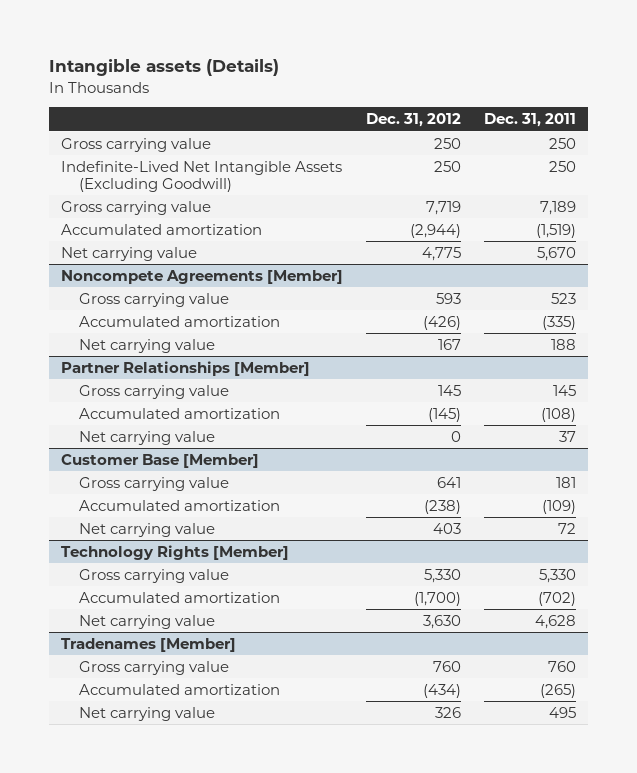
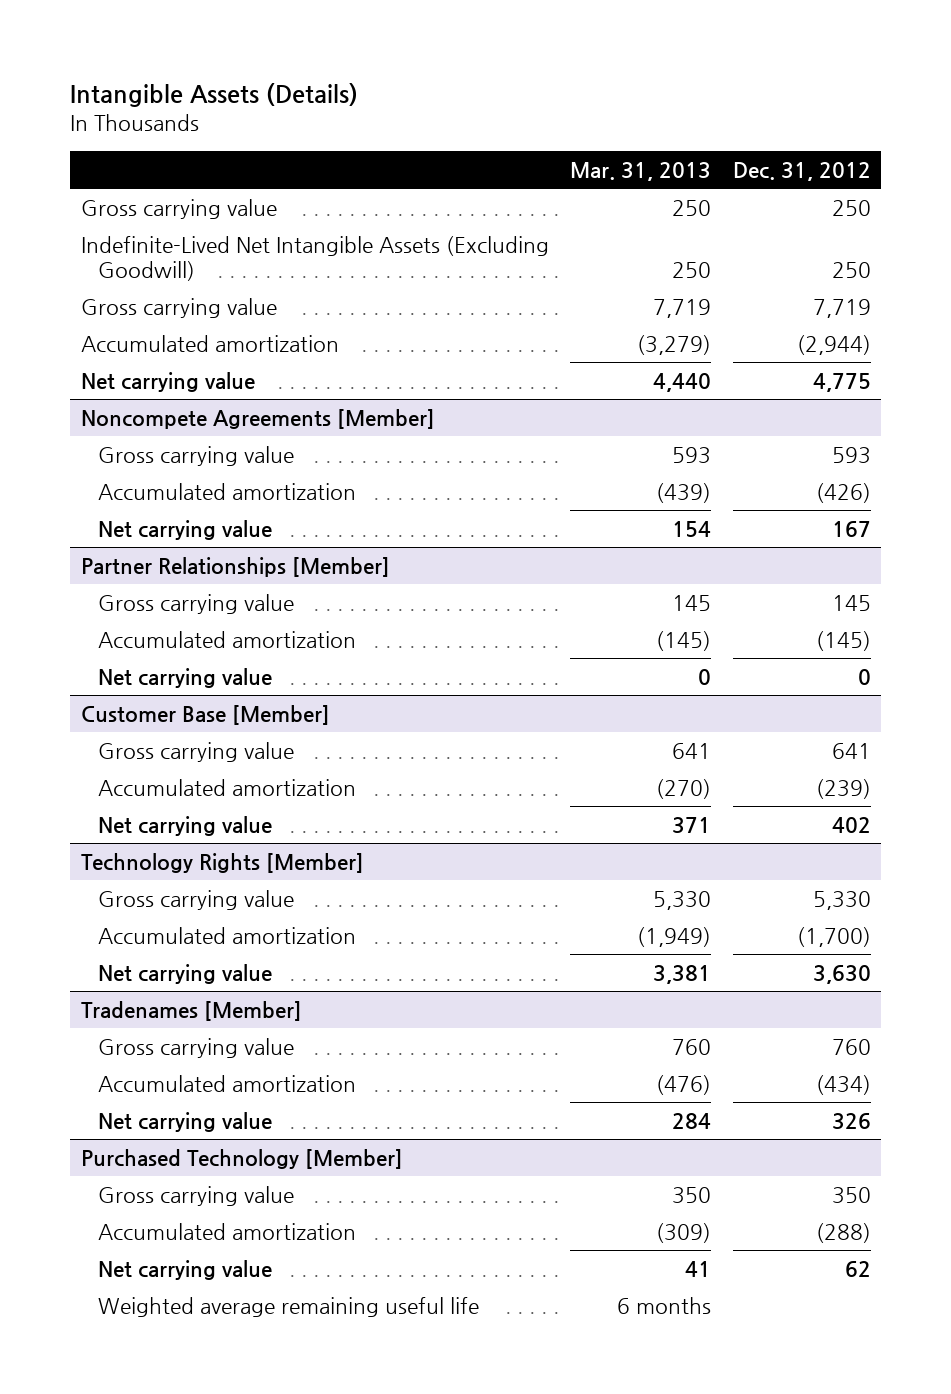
[49,59,280,77] Intangible assets (Details) -> [69,82,358,107] Intangible Assets (Details)
[484,113,577,128] Dec. 31, 2011 -> none
none -> [570,161,712,181] Mar. 31, 2013
[424,499,462,514] (238) -> [815,778,871,799] (239)
[433,522,462,534] 403 -> [831,816,871,833] 402
none -> [80,1148,403,1169] Purchased Technology [Member]
none -> [97,1185,294,1206] Gross carrying value
none -> [97,1222,356,1240] Accumulated amortization
none -> [97,1259,272,1280] Net carrying value
none -> [97,1296,479,1317] Weighted average remaining useful life

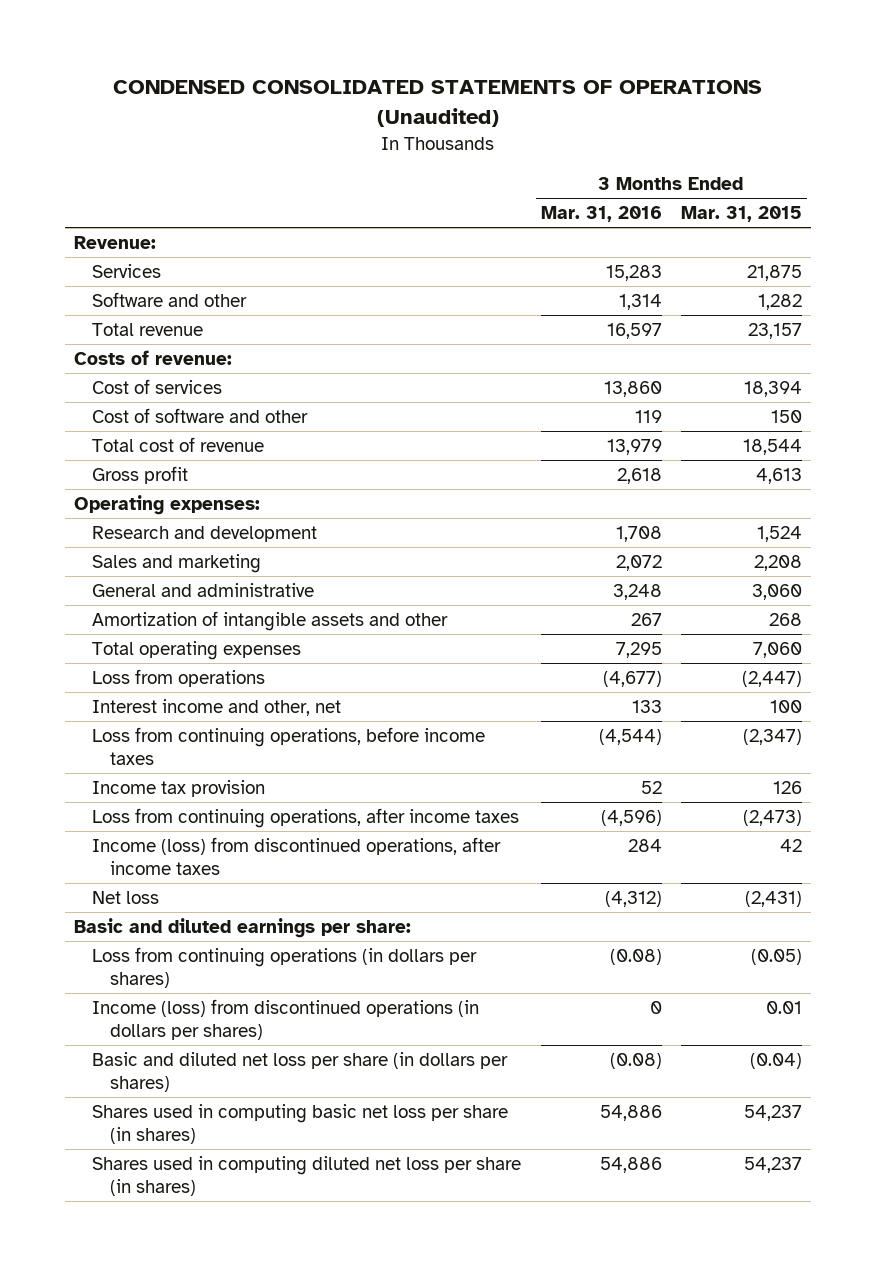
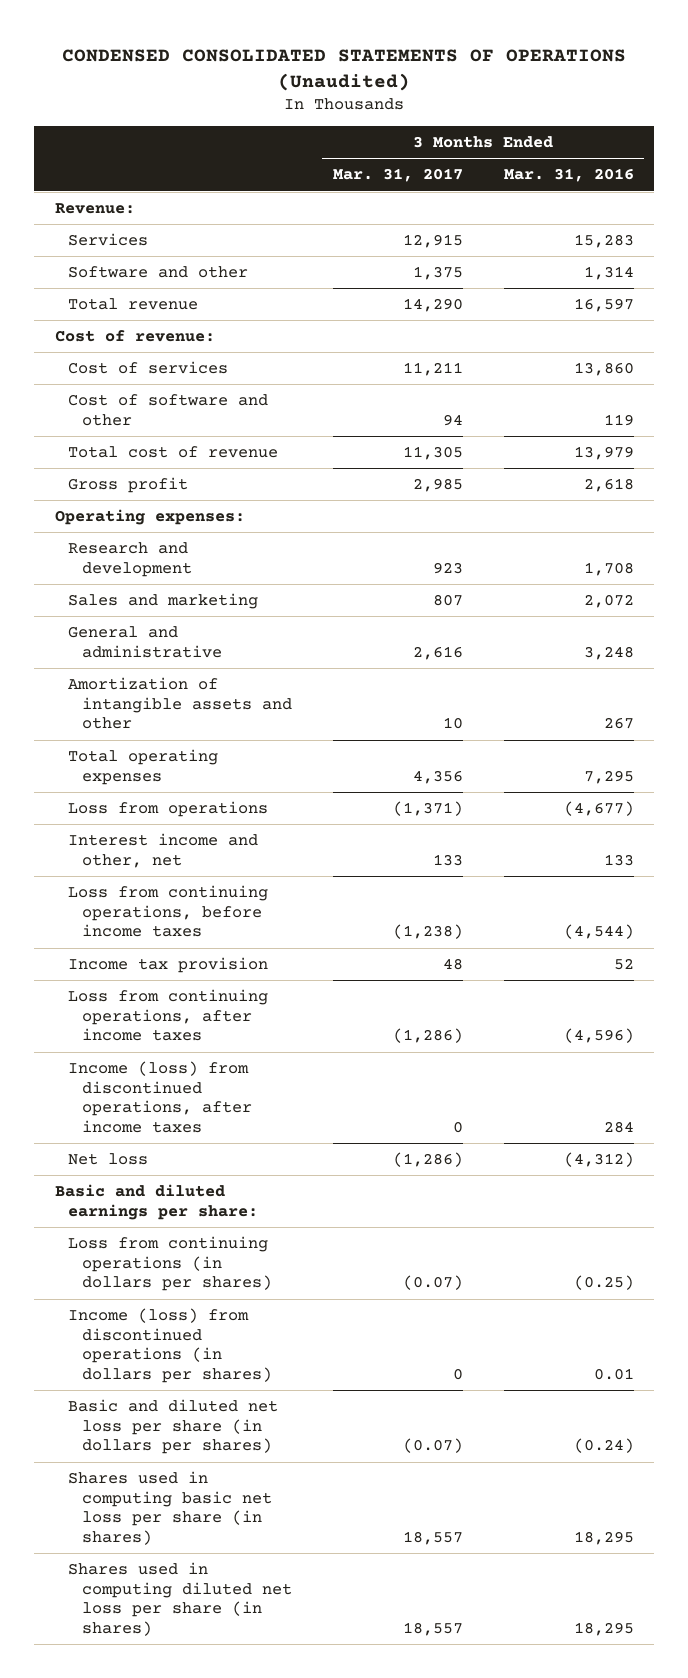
[680,206,802,223] Mar. 31, 2015 -> none
none -> [332,168,463,183] Mar. 31, 2017
[74,350,233,366] Costs of revenue: -> [54,329,215,342] Cost of revenue:
[609,949,662,966] (0.08) -> [573,1275,634,1291] (0.25)
[649,1001,662,1015] 0 -> [593,1368,634,1381] 0.01
[609,1053,662,1070] (0.08) -> [573,1438,634,1454] (0.24)
[599,1105,662,1122] 54,886 -> [573,1531,634,1546] 18,295
[599,1157,662,1174] 54,886 -> [573,1622,634,1637] 18,295

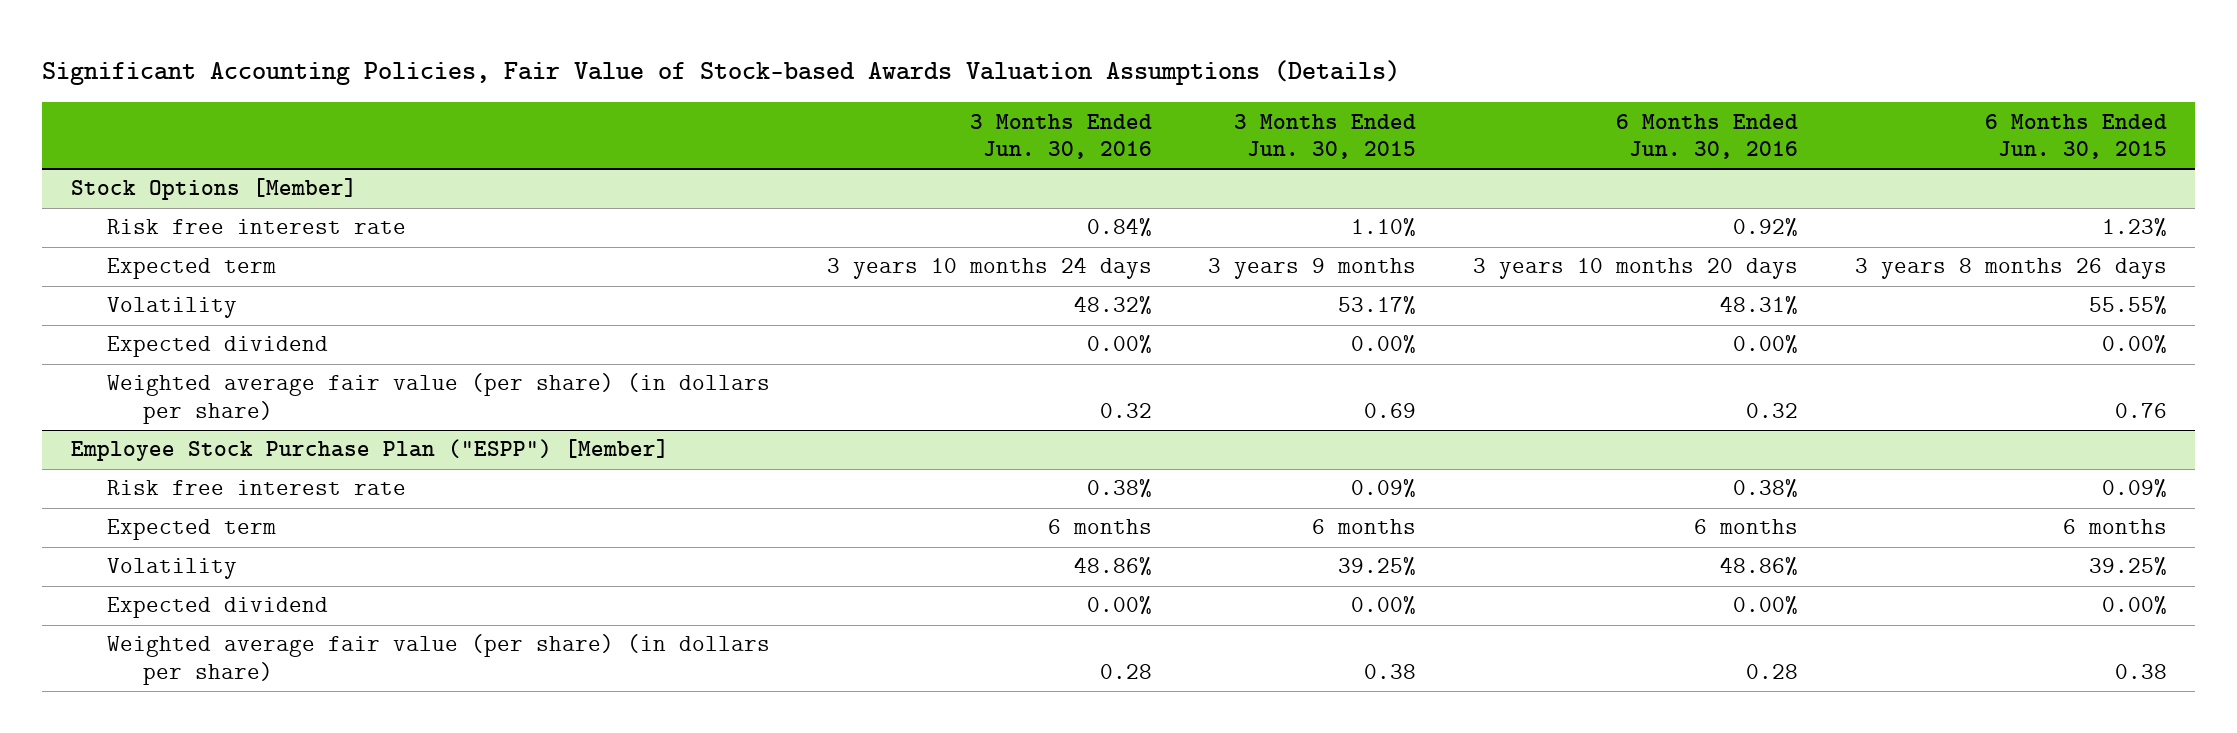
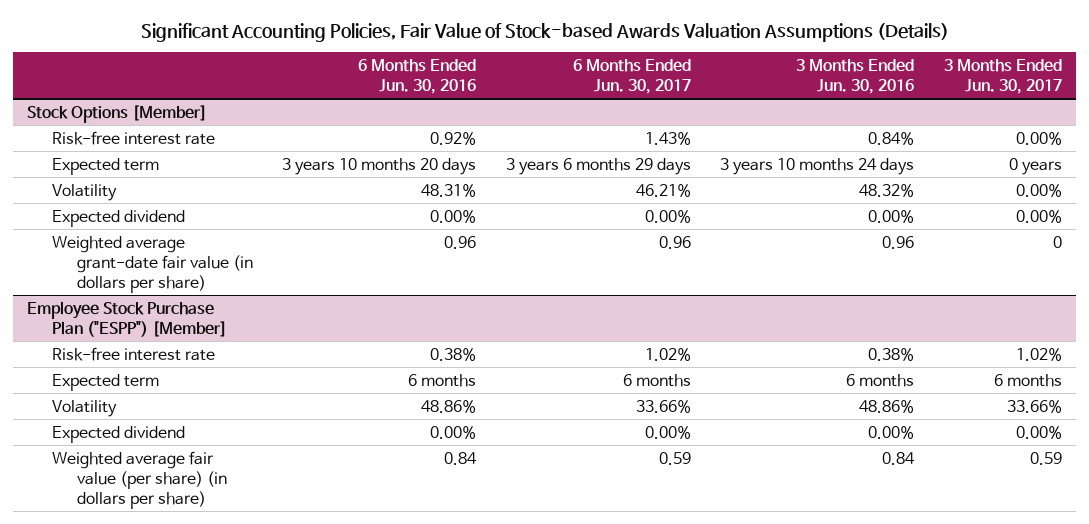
[1234,113,1417,159] 3 Months Ended Jun. 30, 2015 -> none
[1984,113,2167,159] 6 Months Ended Jun. 30, 2015 -> none
none -> [572,58,691,94] 6 Months Ended Jun. 30, 2017
none -> [943,58,1062,94] 3 Months Ended Jun. 30, 2017
[106,219,406,235] Risk free interest rate -> [52,130,216,145] Risk-free interest rate
[106,373,770,424] Weighted average fair value (per share) (in dollars per share) -> [52,235,253,293] Weighted average grant-date fair value (in dollars per share)
[1099,402,1152,418] 0.32 -> [882,235,915,249] 0.96
[1746,402,1799,418] 0.32 -> [444,235,477,249] 0.96
[106,480,406,496] Risk free interest rate -> [52,346,216,361] Risk-free interest rate
[1099,663,1152,679] 0.28 -> [882,451,916,465] 0.84
[1746,663,1799,679] 0.28 -> [444,451,478,465] 0.84

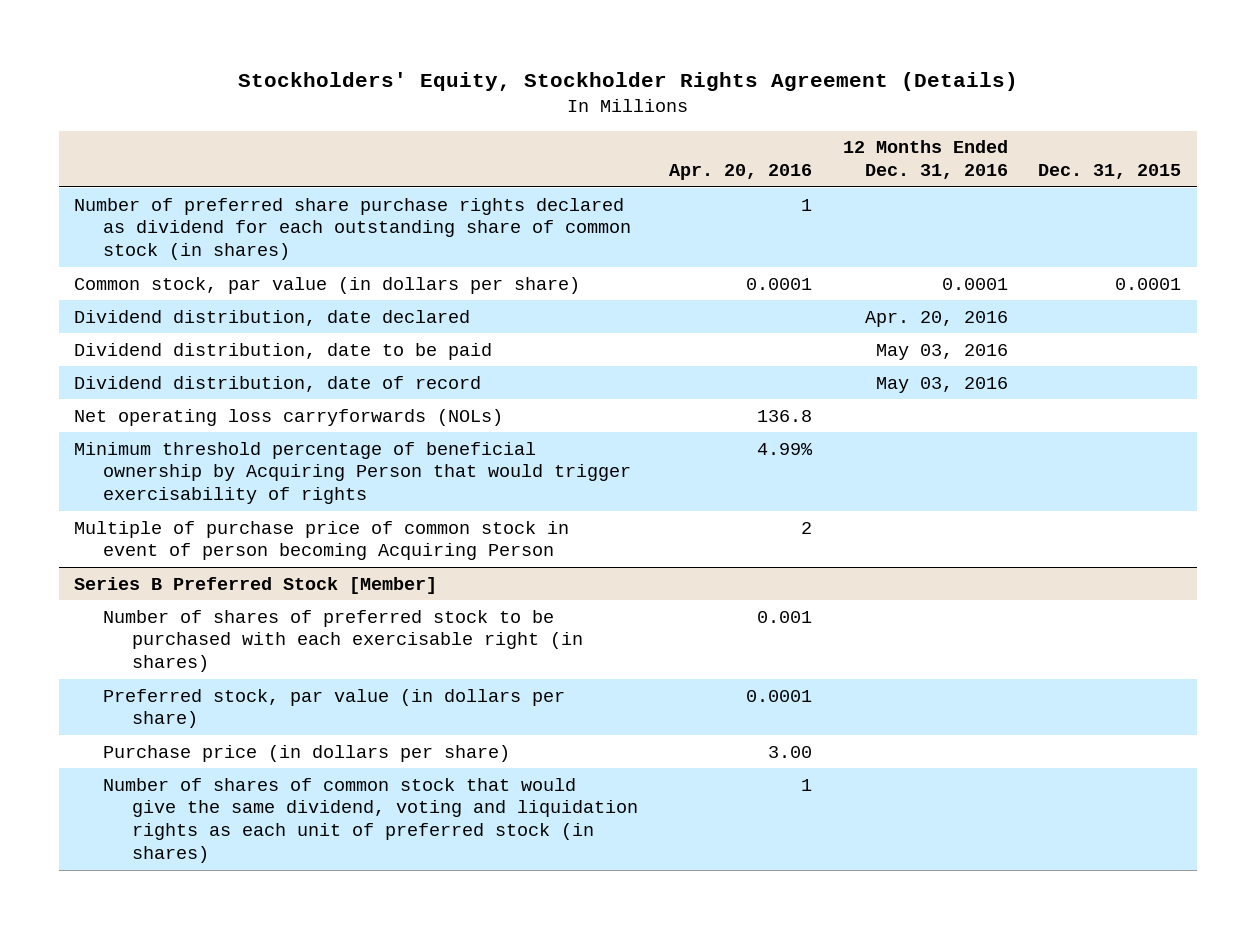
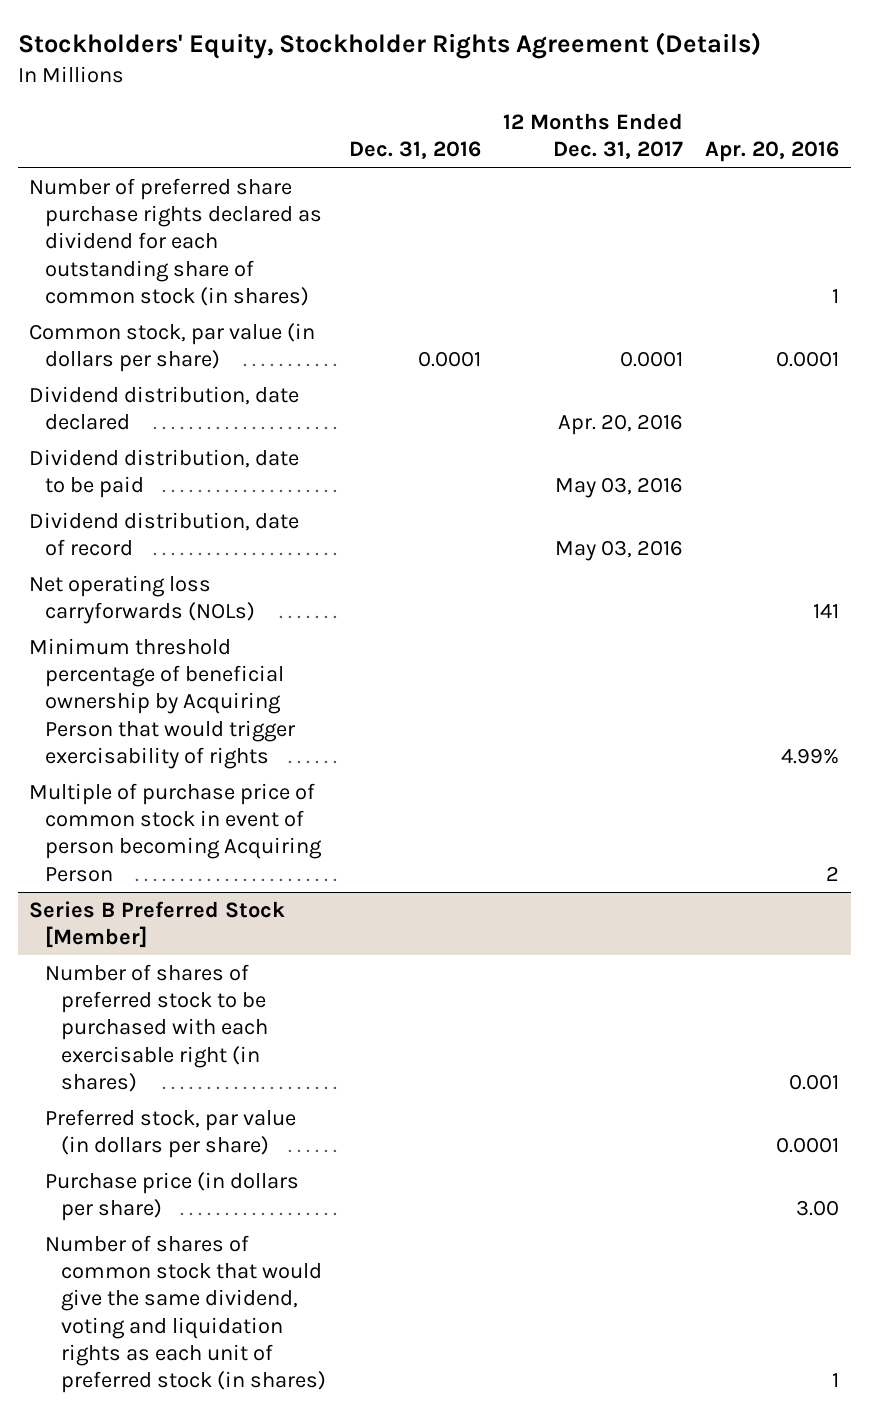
[842,140,1008,180] 12 Months Ended Dec. 31, 2016 -> none
[1038,164,1182,180] Dec. 31, 2015 -> none
none -> [348,141,481,160] Dec. 31, 2016
none -> [503,113,684,160] 12 Months Ended Dec. 31, 2017
[756,409,812,422] 136.8 -> [813,603,840,619] 141

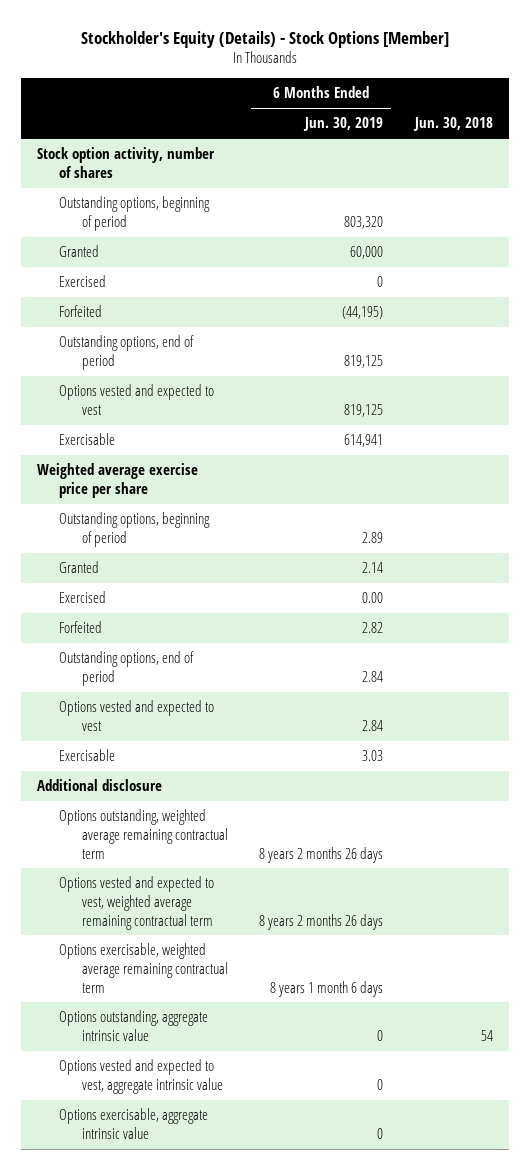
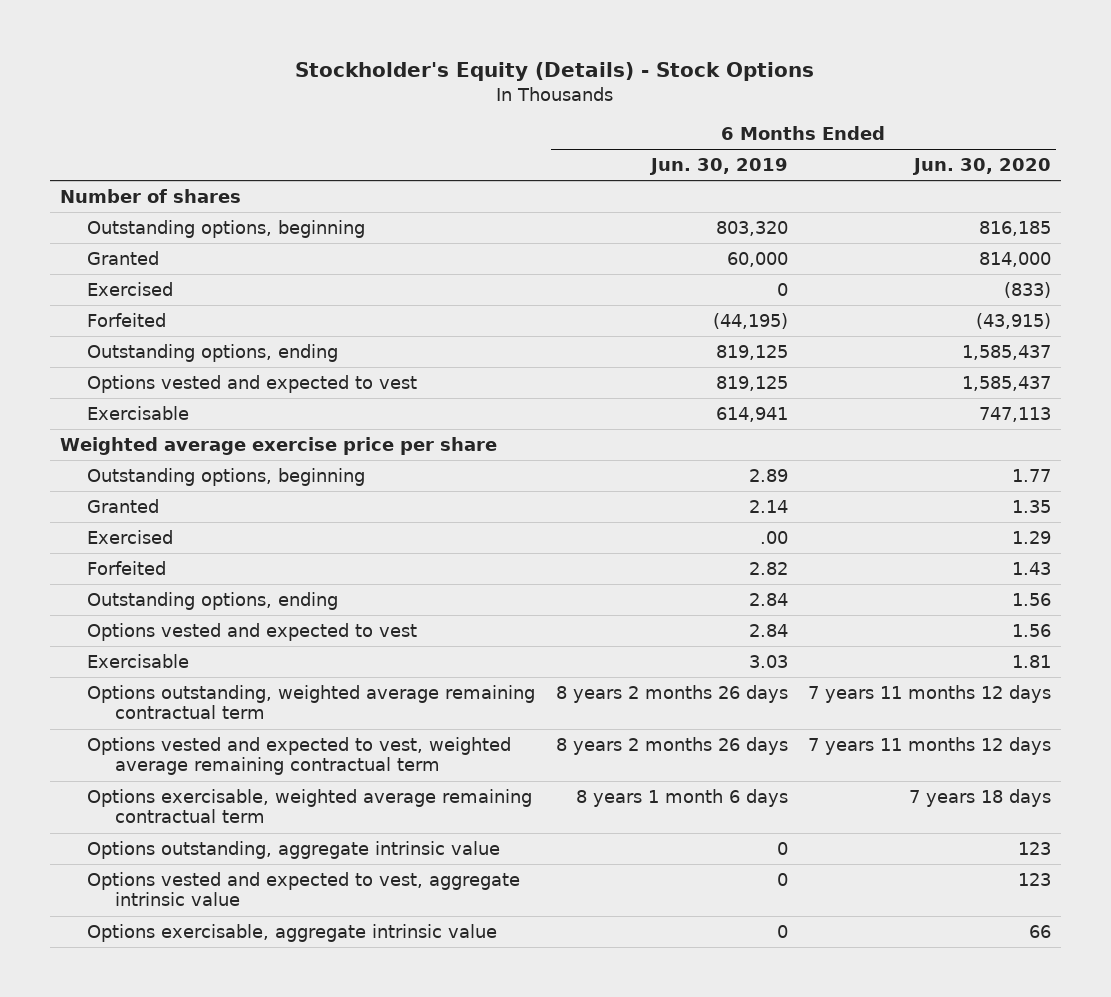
[80,30,449,48] Stockholder's Equity (Details) - Stock Options [Member] -> [295,61,815,81] Stockholder's Equity (Details) - Stock Options
[413,117,494,132] Jun. 30, 2018 -> none
none -> [911,158,1051,176] Jun. 30, 2020
[36,147,215,178] Stock option activity, number of shares -> [59,188,241,203] Number of shares
[59,196,211,231] Outstanding options, beginning of period -> [87,219,366,238] Outstanding options, beginning
[59,335,195,370] Outstanding options, end of period -> [87,343,339,362] Outstanding options, ending
[59,512,211,547] Outstanding options, beginning of period -> [87,467,366,486] Outstanding options, beginning
[362,592,384,604] 0.00 -> [759,530,788,544] .00
[59,651,195,686] Outstanding options, end of period -> [87,591,339,610] Outstanding options, ending
[36,779,162,792] Additional disclosure -> none

